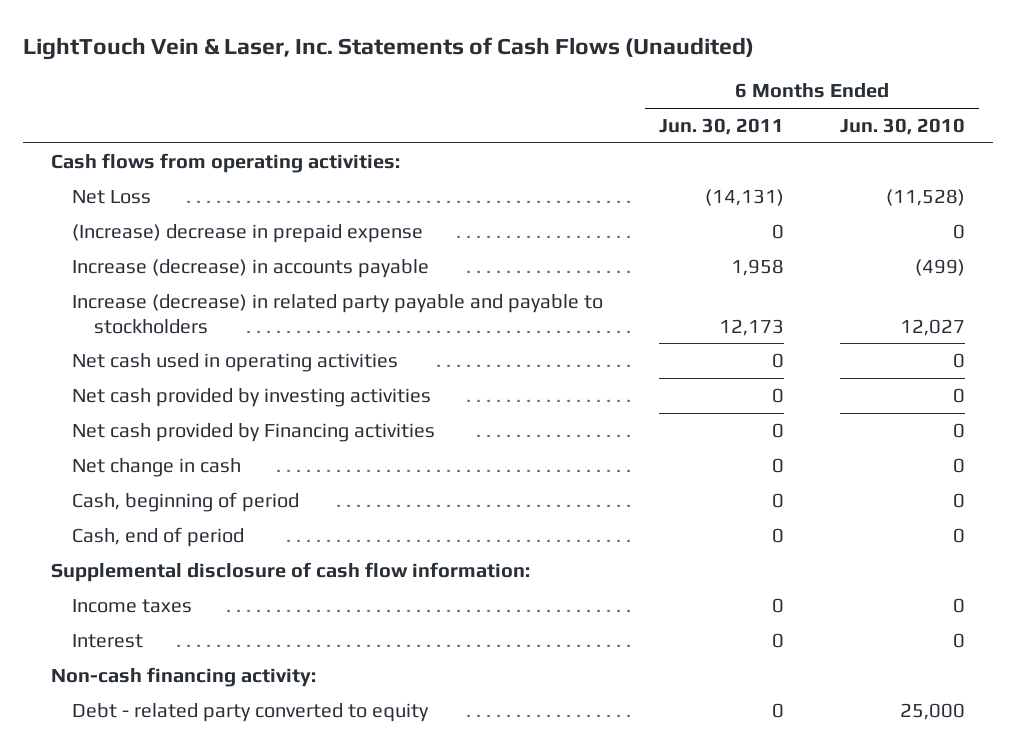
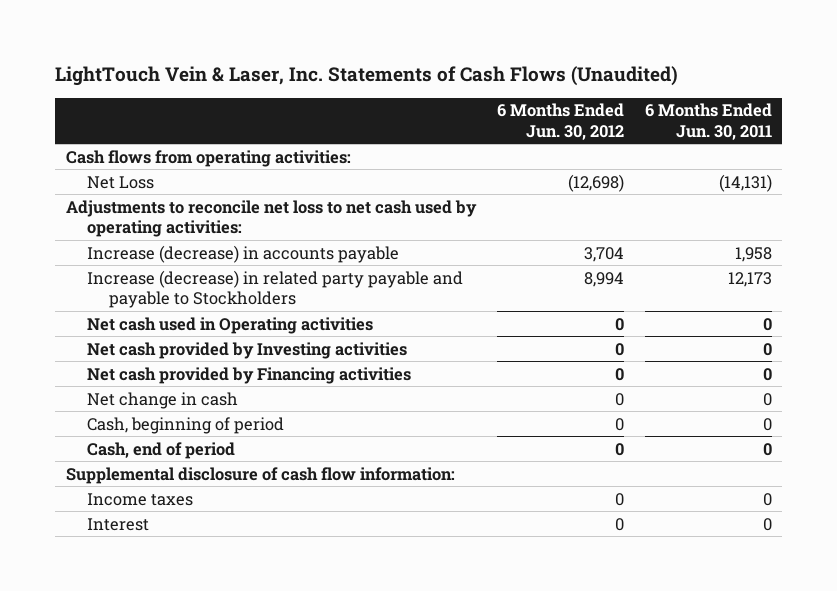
[839,117,965,135] Jun. 30, 2010 -> none
none -> [496,103,624,140] 6 Months Ended Jun. 30, 2012
[72,223,424,243] (Increase) decrease in prepaid expense -> none
none -> [65,199,477,237] Adjustments to reconcile net loss to net cash used by operating activities:
[72,293,604,334] Increase (decrease) in related party payable and payable to stockholders -> [87,269,464,308] Increase (decrease) in related party payable and payable to Stockholders
[72,352,399,372] Net cash used in operating activities -> [87,316,374,334] Net cash used in Operating activities
[72,387,432,407] Net cash provided by investing activities -> [87,341,408,359] Net cash provided by Investing activities
[50,666,316,687] Non-cash financing activity: -> none
[72,702,430,722] Debt - related party converted to equity -> none

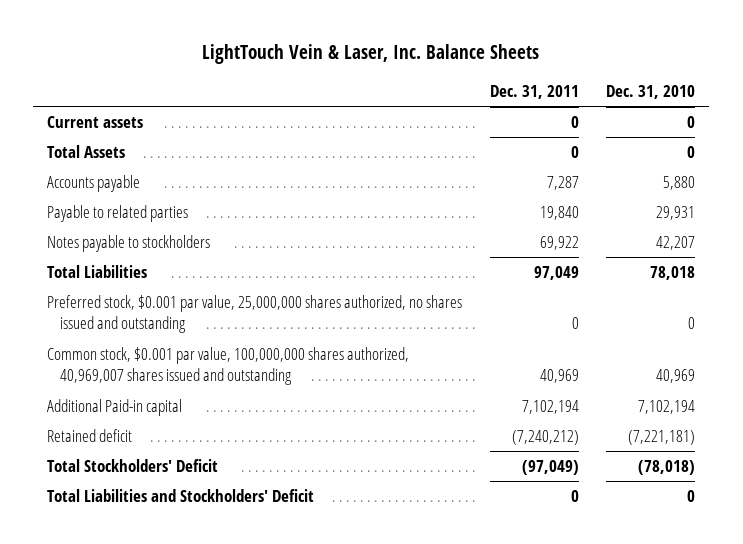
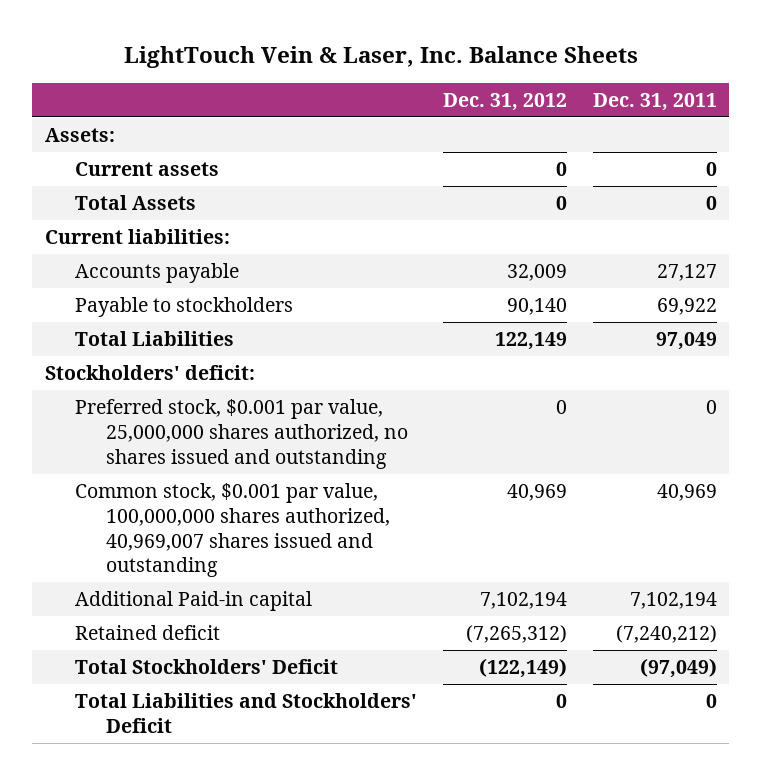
[606,84,696,99] Dec. 31, 2010 -> none
none -> [442,92,567,111] Dec. 31, 2012
none -> [45,128,116,143] Assets:
[47,205,189,223] Payable to related parties -> none
none -> [45,229,231,245] Current liabilities:
[546,176,579,191] 7,287 -> [656,264,717,282] 27,127
[47,235,211,253] Notes payable to stockholders -> [75,297,294,318] Payable to stockholders
none -> [45,365,256,381] Stockholders' deficit:

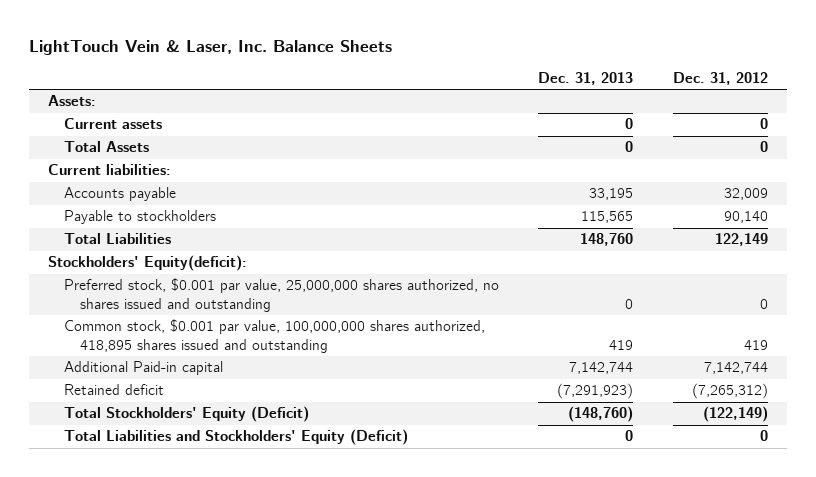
[592,92,717,111] Dec. 31, 2011 -> none
none -> [538,72,634,86] Dec. 31, 2013
[45,365,256,381] Stockholders' deficit: -> [48,255,248,272] Stockholders' Equity(deficit):
[75,483,390,578] Common stock, $0.001 par value, 100,000,000 shares authorized, 40,969,007 shares issued and outstanding -> [64,319,486,353] Common stock, $0.001 par value, 100,000,000 shares authorized, 418,895 shares issued and outstanding
[506,484,567,502] 40,969 -> [743,339,768,350] 419
[479,592,567,610] 7,102,194 -> [703,362,768,375] 7,142,744
[75,659,339,675] Total Stockholders' Deficit -> [64,406,310,423] Total Stockholders' Equity (Deficit)
[75,693,418,733] Total Liabilities and Stockholders' Deficit -> [64,429,409,446] Total Liabilities and Stockholders' Equity (Deficit)

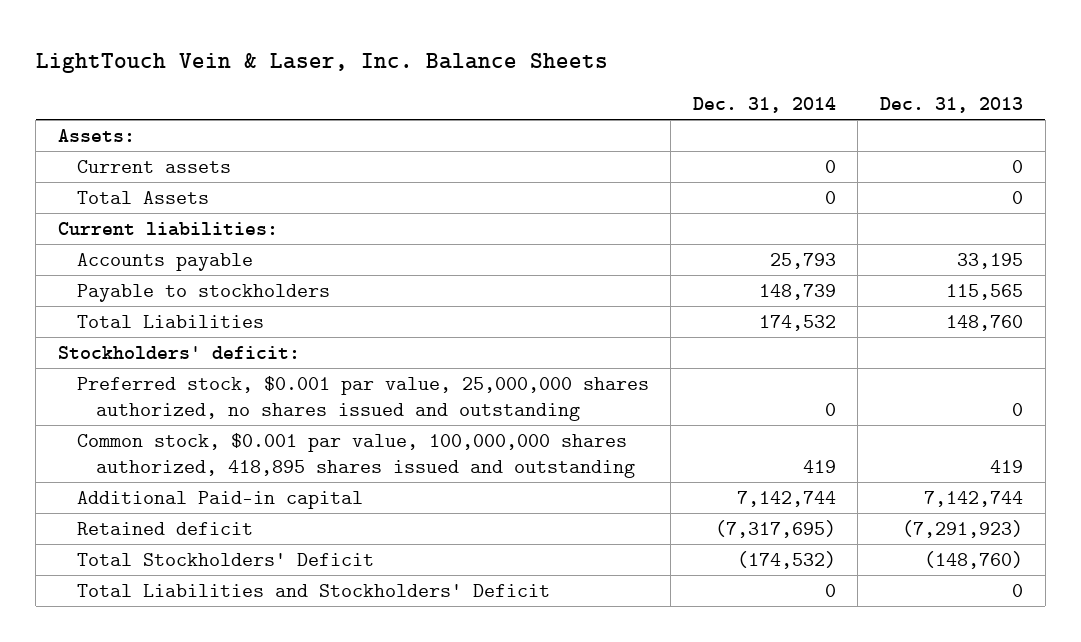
[672,72,768,86] Dec. 31, 2012 -> none
none -> [692,97,836,114] Dec. 31, 2014
[48,255,248,272] Stockholders' Equity(deficit): -> [57,345,300,359] Stockholders' deficit:
[64,406,310,423] Total Stockholders' Equity (Deficit) -> [76,552,374,566] Total Stockholders' Deficit
[64,429,409,446] Total Liabilities and Stockholders' Equity (Deficit) -> [76,583,550,597] Total Liabilities and Stockholders' Deficit

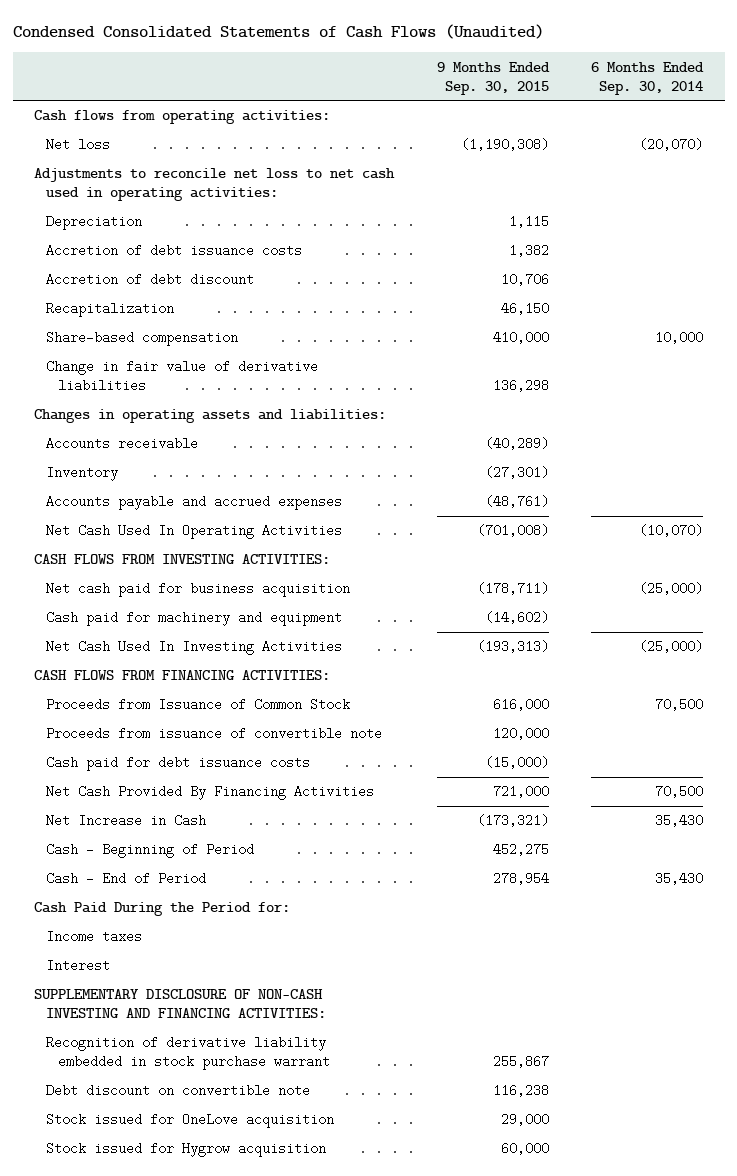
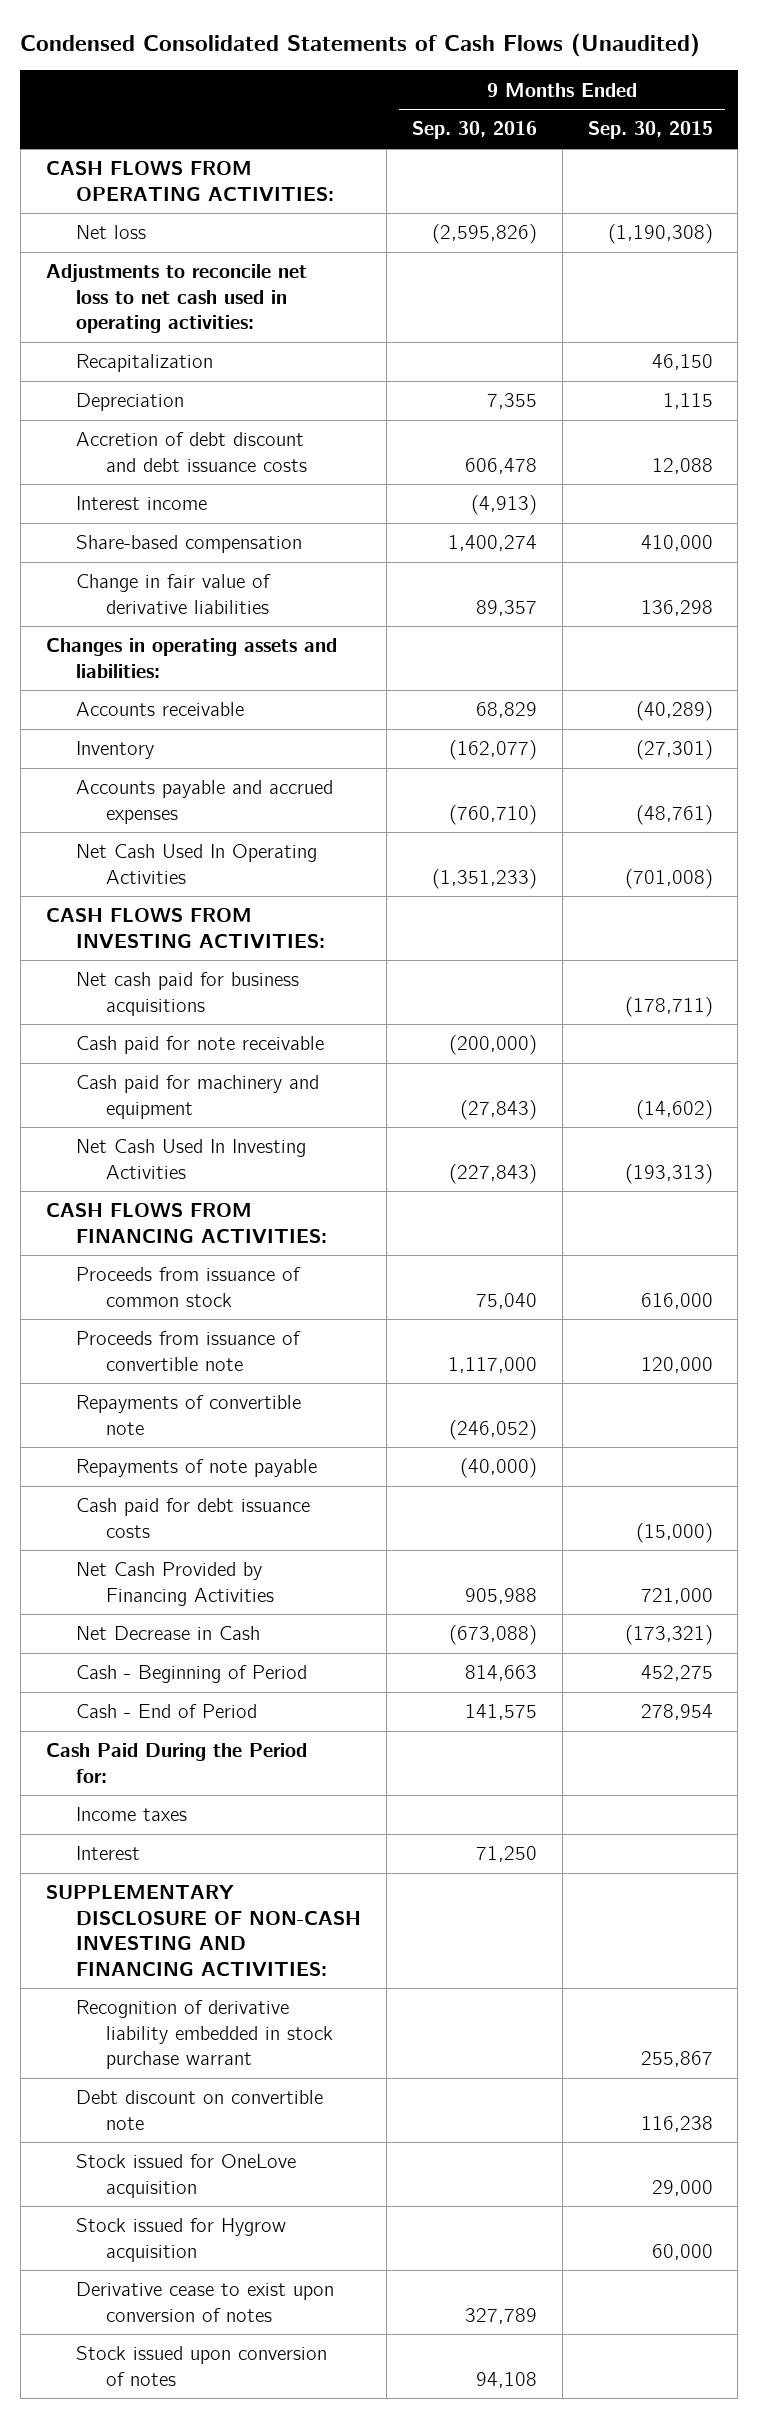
[591,61,705,95] 6 Months Ended Sep. 30, 2014 -> none
none -> [411,121,537,140] Sep. 30, 2016
[34,110,331,125] Cash flows from operating activities: -> [45,161,334,201] CASH FLOWS FROM OPERATING ACTIVITIES:
[46,244,303,258] Accretion of debt issuance costs -> none
[46,273,255,287] Accretion of debt discount -> none
[46,215,143,231] Depreciation -> [75,393,184,412] Depreciation
none -> [75,432,308,472] Accretion of debt discount and debt issuance costs
none -> [75,496,207,511] Interest income
[46,582,351,598] Net cash paid for business acquisition -> [75,972,299,1016] Net cash paid for business acquisitions
none -> [75,1036,324,1055] Cash paid for note receivable
[46,698,351,712] Proceeds from Issuance of Common Stock -> [75,1267,301,1307] Proceeds from issuance of common stock
none -> [75,1395,301,1435] Repayments of convertible note
none -> [75,1459,317,1478] Repayments of note payable
[46,785,375,801] Net Cash Provided By Financing Activities -> [75,1562,275,1606] Net Cash Provided by Financing Activities
[46,814,207,828] Net Increase in Cash -> [75,1626,260,1641] Net Decrease in Cash
none -> [75,2282,334,2322] Derivative cease to exist upon conversion of notes
none -> [75,2346,327,2386] Stock issued upon conversion of notes

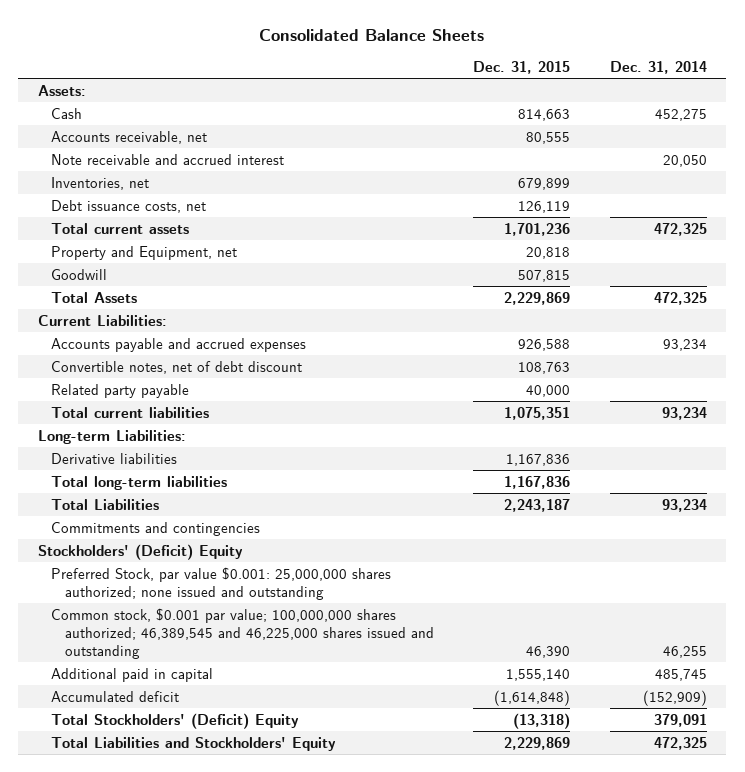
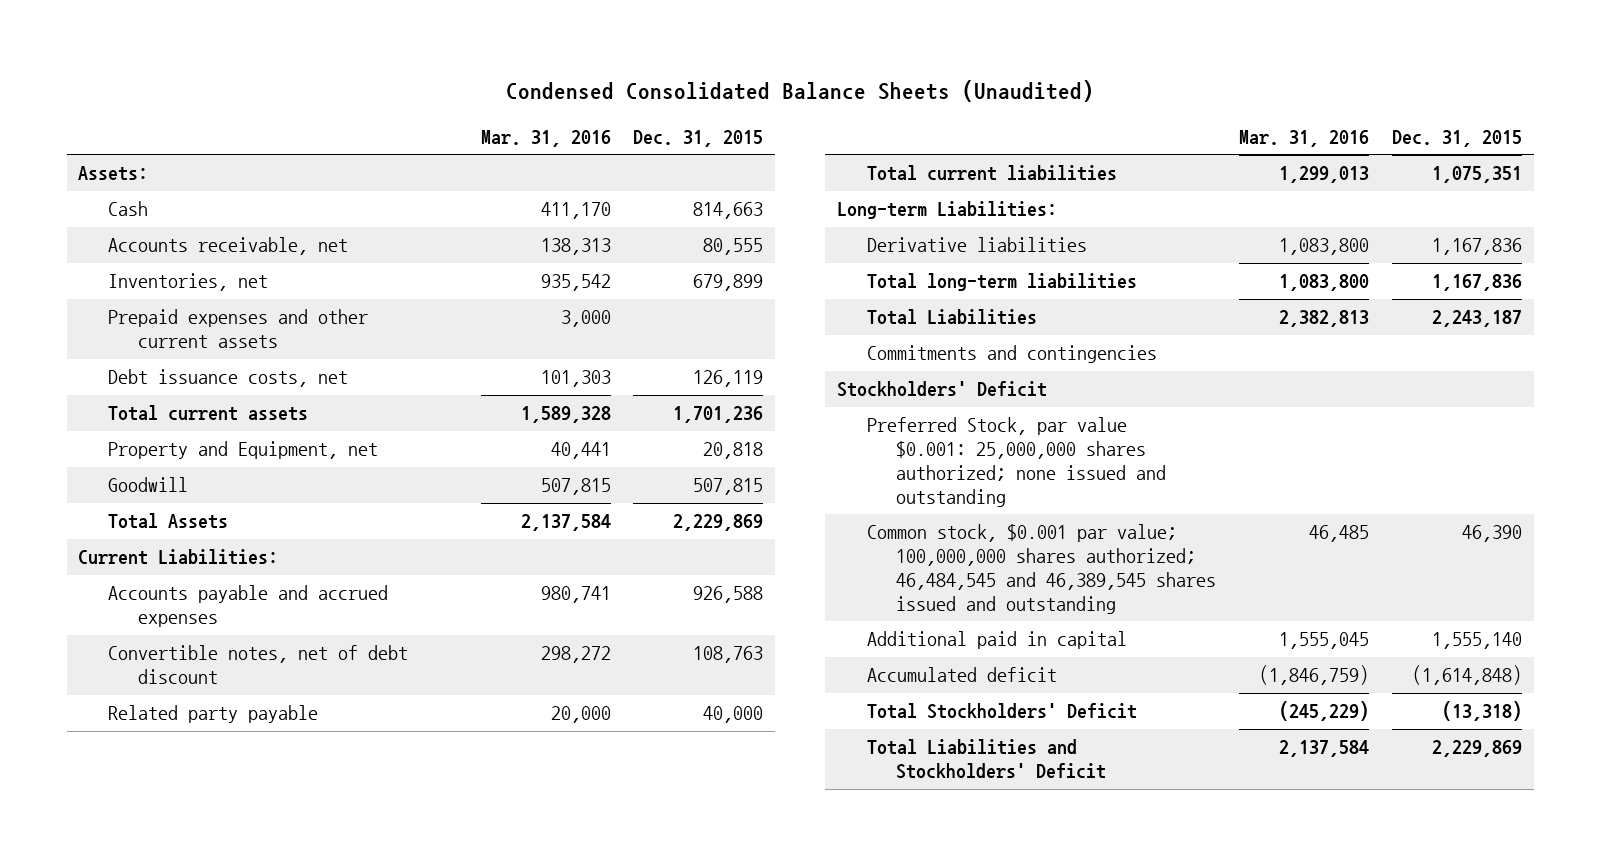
[259,28,485,41] Consolidated Balance Sheets -> [506,80,1095,103] Condensed Consolidated Balance Sheets (Unaudited)
[609,60,707,74] Dec. 31, 2014 -> none
none -> [480,129,611,147] Mar. 31, 2016
[51,153,285,165] Note receivable and accrued interest -> none
none -> [107,309,368,349] Prepaid expenses and other current assets
[38,543,244,560] Stockholders' (Deficit) Equity -> [836,381,1047,398] Stockholders' Deficit
[51,607,434,659] Common stock, $0.001 par value; 100,000,000 shares authorized; 46,389,545 and 46,225,000 shares issued and outstanding -> [866,524,1217,614] Common stock, $0.001 par value; 100,000,000 shares authorized; 46,484,545 and 46,389,545 shares issued and outstanding
[51,712,300,729] Total Stockholders' (Deficit) Equity -> [866,703,1137,720] Total Stockholders' Deficit
[51,736,337,751] Total Liabilities and Stockholders' Equity -> [866,739,1107,780] Total Liabilities and Stockholders' Deficit

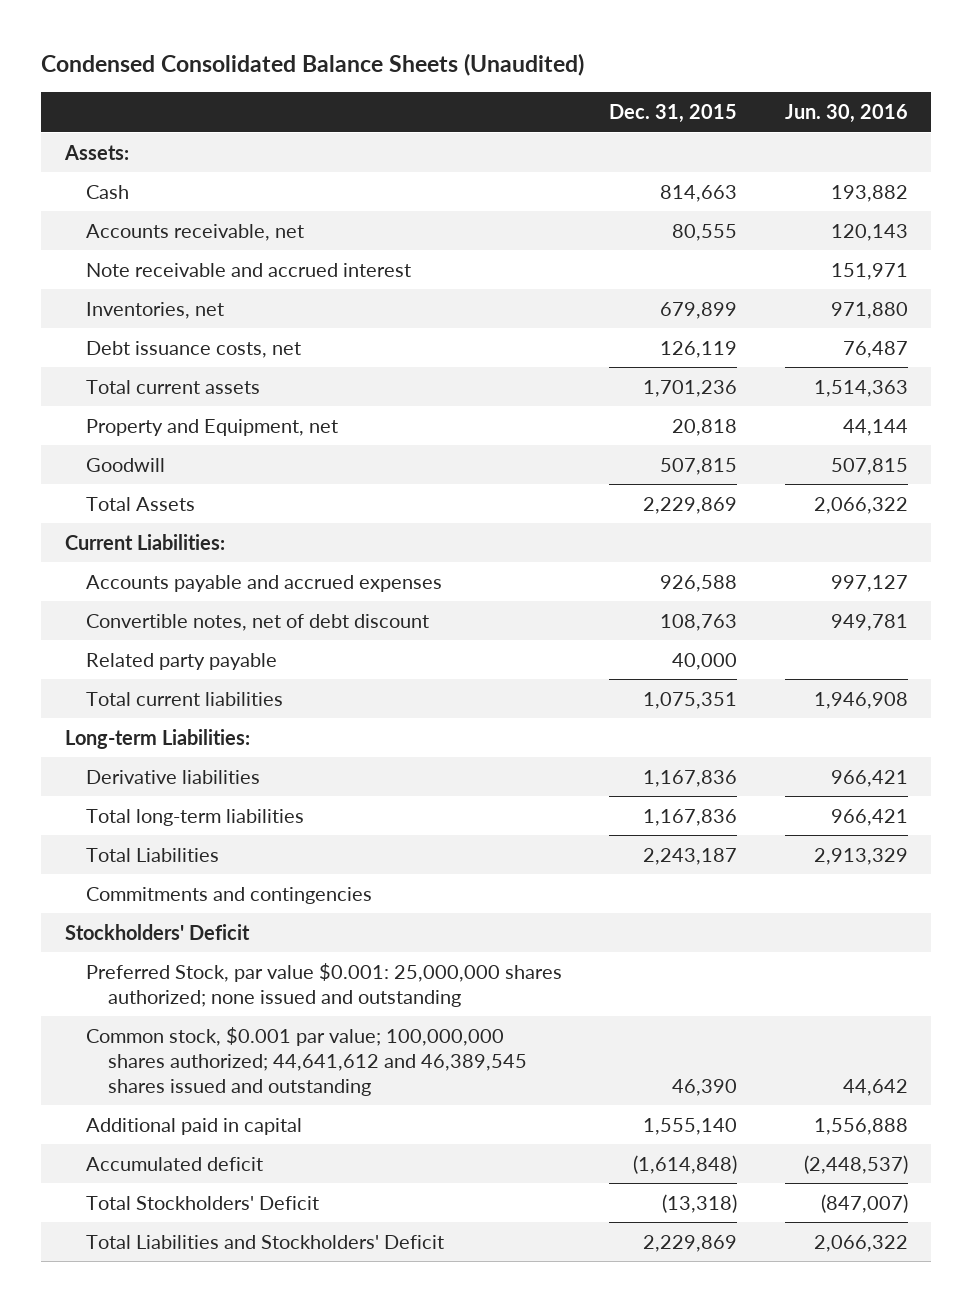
[480,129,611,147] Mar. 31, 2016 -> none
none -> [784,104,908,124] Jun. 30, 2016
none -> [86,262,412,277] Note receivable and accrued interest
[107,309,368,349] Prepaid expenses and other current assets -> none
[866,524,1217,614] Common stock, $0.001 par value; 100,000,000 shares authorized; 46,484,545 and 46,389,545 shares issued and outstanding -> [86,1026,527,1096] Common stock, $0.001 par value; 100,000,000 shares authorized; 44,641,612 and 46,389,545 shares issued and outstanding

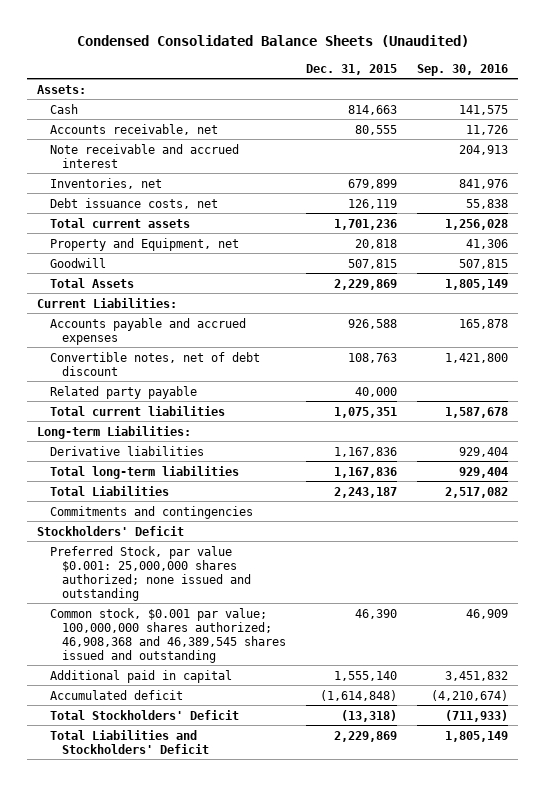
[784,104,908,124] Jun. 30, 2016 -> none
none -> [417,63,509,76] Sep. 30, 2016
[86,1026,527,1096] Common stock, $0.001 par value; 100,000,000 shares authorized; 44,641,612 and 46,389,545 shares issued and outstanding -> [49,607,287,663] Common stock, $0.001 par value; 100,000,000 shares authorized; 46,908,368 and 46,389,545 shares issued and outstanding

